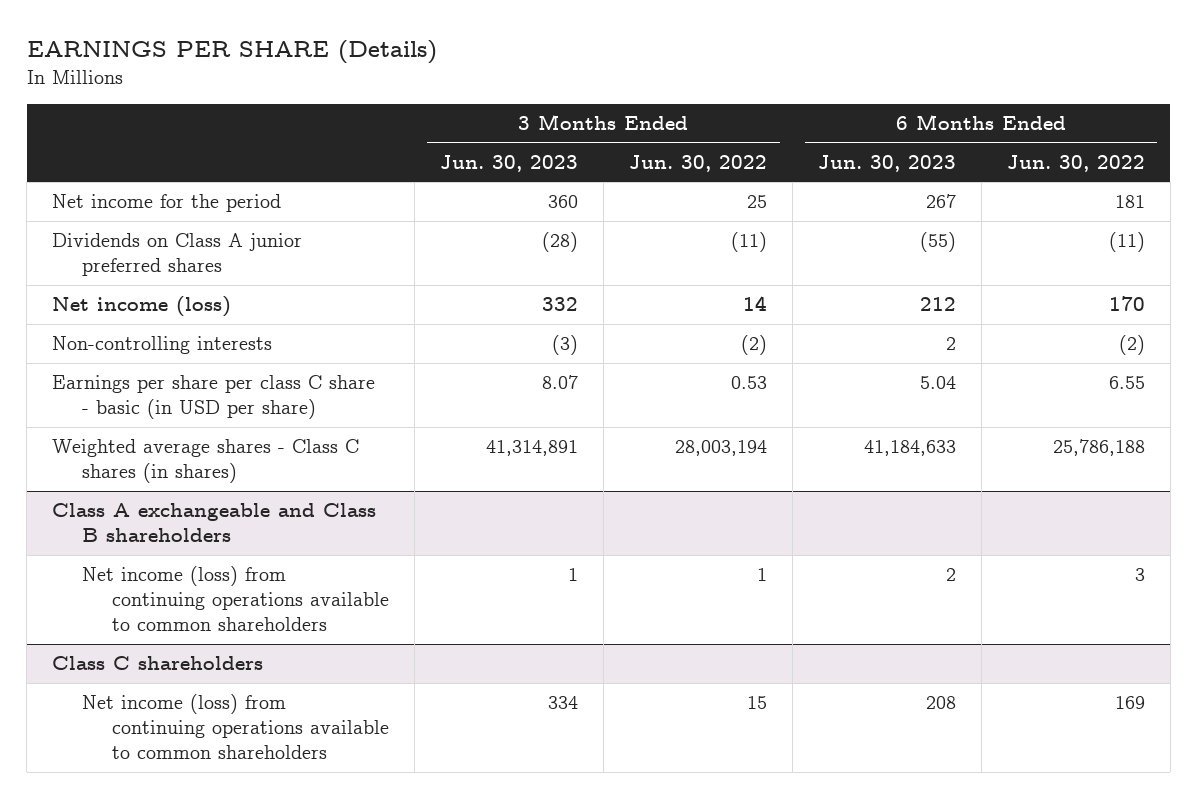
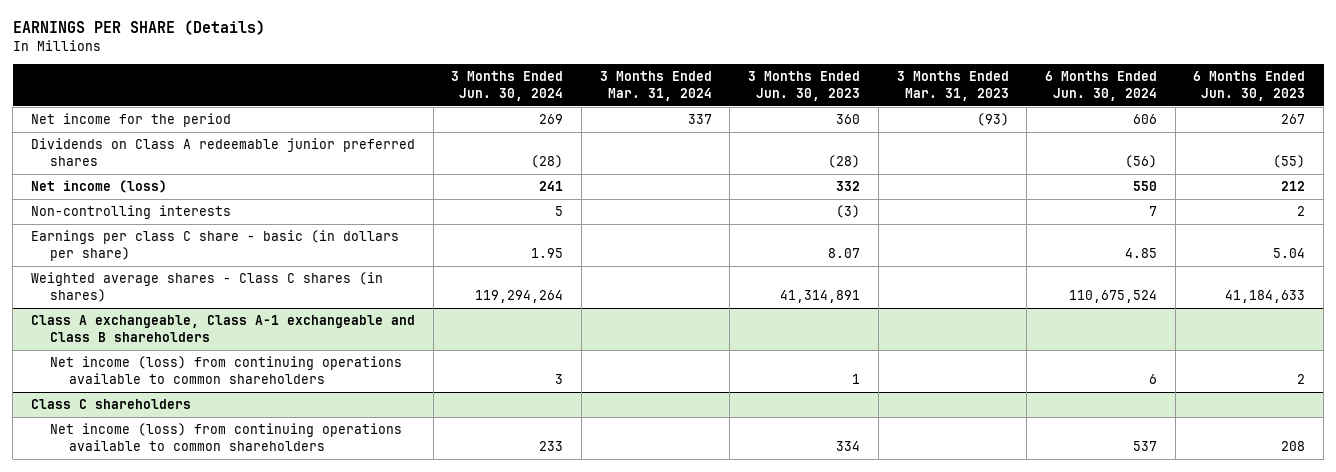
[628,154,767,172] Jun. 30, 2022 -> none
[1006,154,1145,172] Jun. 30, 2022 -> none
none -> [451,71,564,102] 3 Months Ended Jun. 30, 2024
none -> [599,71,712,102] 3 Months Ended Mar. 31, 2024
none -> [896,71,1009,102] 3 Months Ended Mar. 31, 2023
none -> [1045,71,1158,102] 6 Months Ended Jun. 30, 2024
[52,233,303,277] Dividends on Class A junior preferred shares -> [30,138,415,167] Dividends on Class A redeemable junior preferred shares
[52,375,376,420] Earnings per share per class C share - basic (in USD per share) -> [30,230,399,262] Earnings per class C share - basic (in dollars per share)
[52,503,377,543] Class A exchangeable and Class B shareholders -> [30,315,415,343] Class A exchangeable, Class A-1 exchangeable and Class B shareholders

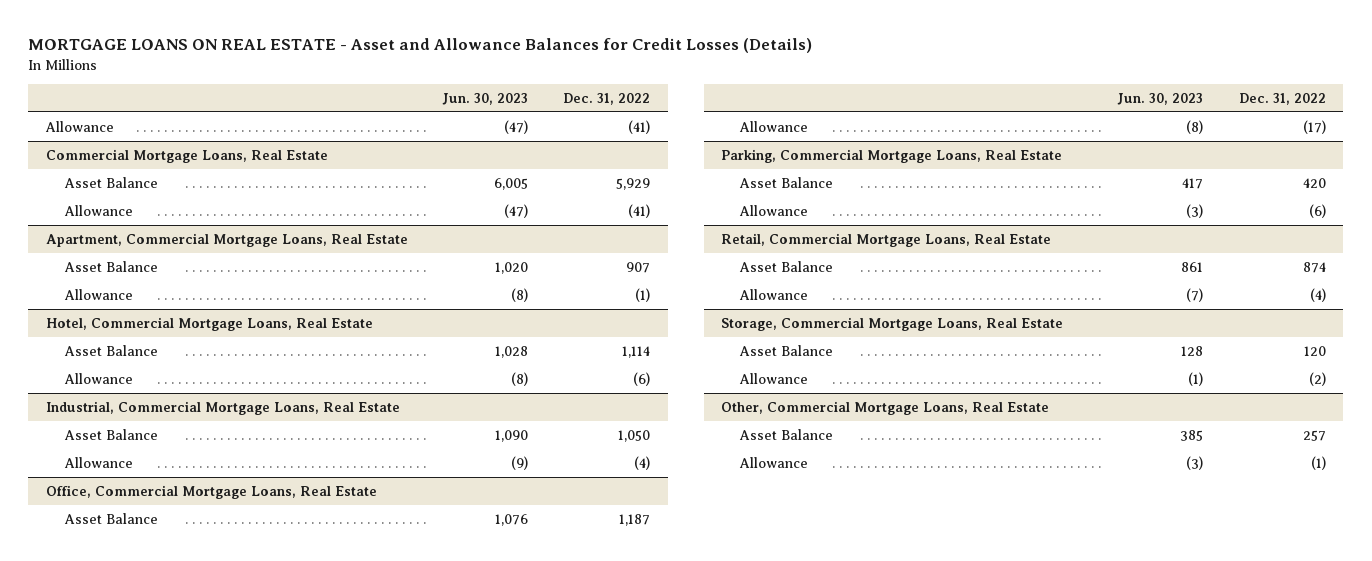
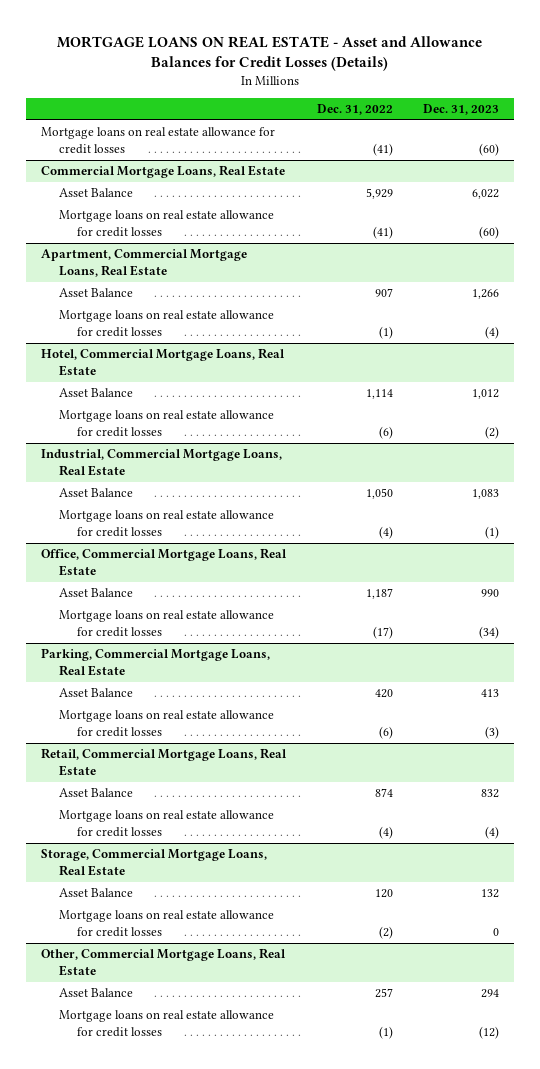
[442,92,529,105] Jun. 30, 2023 -> none
none -> [422,104,499,116] Dec. 31, 2023
[44,120,114,132] Allowance -> [41,127,276,155] Mortgage loans on real estate allowance for credit losses
[63,204,133,216] Allowance -> [59,210,275,238] Mortgage loans on real estate allowance for credit losses
[63,288,133,300] Allowance -> [59,310,275,338] Mortgage loans on real estate allowance for credit losses
[63,372,133,384] Allowance -> [59,410,275,438] Mortgage loans on real estate allowance for credit losses
[63,456,133,468] Allowance -> [59,510,275,538] Mortgage loans on real estate allowance for credit losses
[739,120,809,132] Allowance -> [59,610,275,638] Mortgage loans on real estate allowance for credit losses
[739,204,809,216] Allowance -> [59,710,275,738] Mortgage loans on real estate allowance for credit losses
[739,288,809,300] Allowance -> [59,810,275,838] Mortgage loans on real estate allowance for credit losses
[739,372,809,384] Allowance -> [59,910,275,938] Mortgage loans on real estate allowance for credit losses
[739,456,809,468] Allowance -> [59,1010,275,1038] Mortgage loans on real estate allowance for credit losses

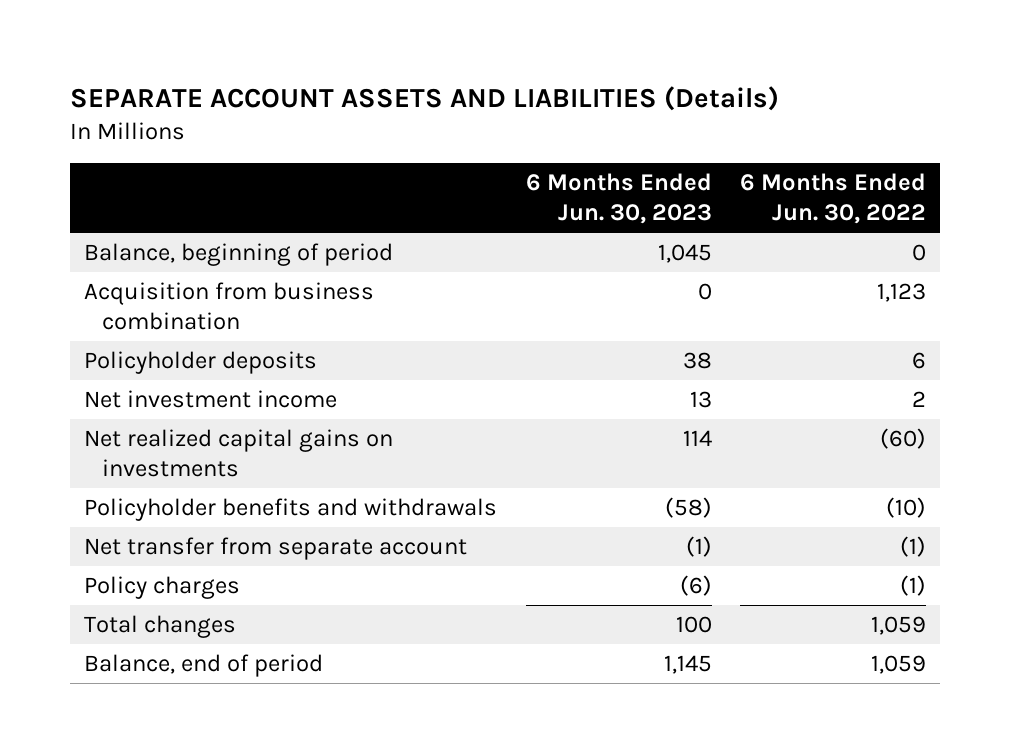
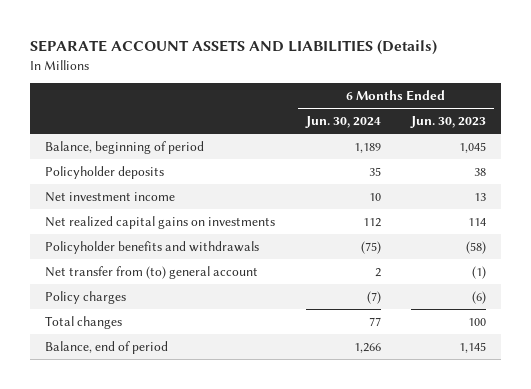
[740,173,927,225] 6 Months Ended Jun. 30, 2022 -> none
none -> [304,116,381,129] Jun. 30, 2024
[84,282,375,330] Acquisition from business combination -> none
[84,537,468,561] Net transfer from separate account -> [45,265,259,279] Net transfer from (to) general account

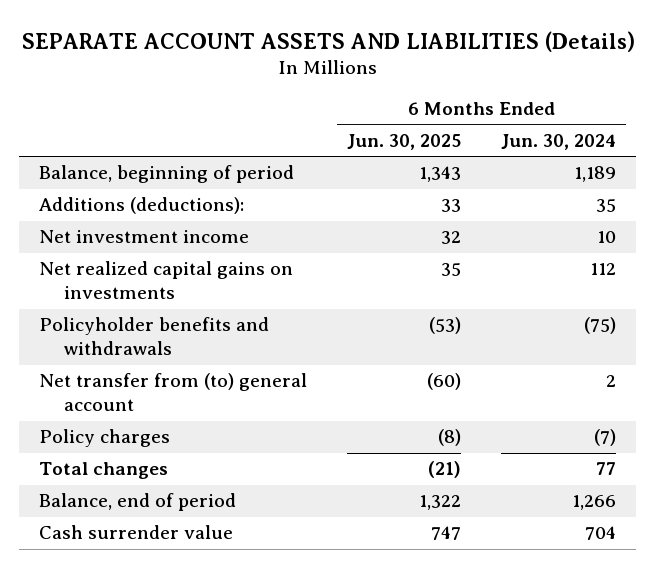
[409,116,486,129] Jun. 30, 2023 -> none
none -> [347,133,462,150] Jun. 30, 2025
[45,165,165,179] Policyholder deposits -> [39,197,245,215] Additions (deductions):
none -> [39,525,234,540] Cash surrender value

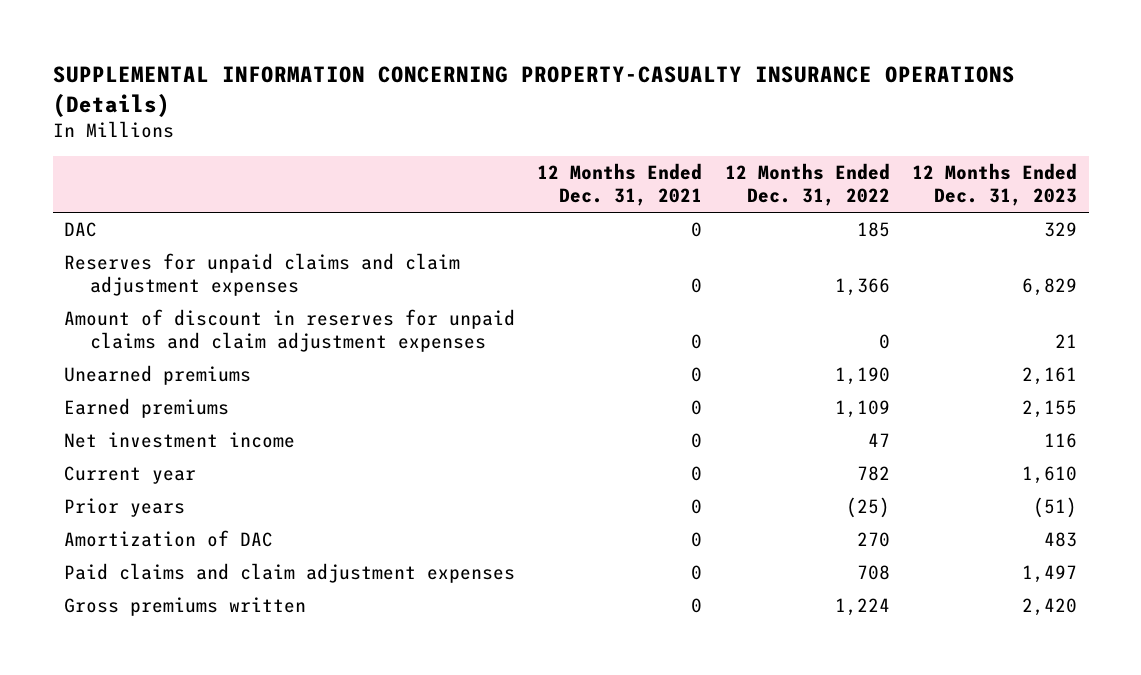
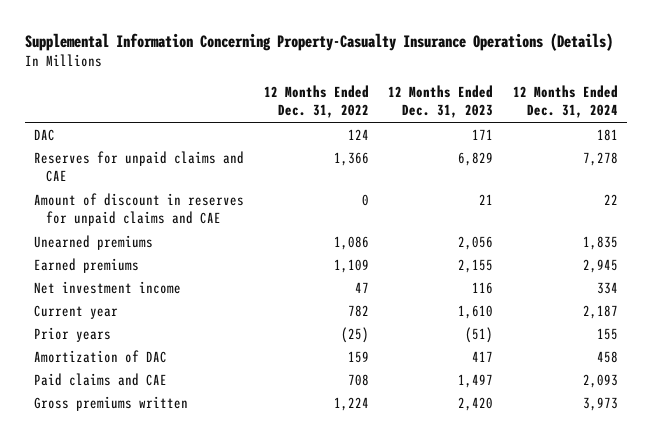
[52,66,1015,117] SUPPLEMENTAL INFORMATION CONCERNING PROPERTY-CASUALTY INSURANCE OPERATIONS (Details) -> [24,32,613,51] Supplemental Information Concerning Property-Casualty Insurance Operations (Details)
[537,163,703,207] 12 Months Ended Dec. 31, 2021 -> none
none -> [512,84,618,119] 12 Months Ended Dec. 31, 2024
[856,222,890,238] 185 -> [347,128,369,140] 124
[1044,222,1078,238] 329 -> [472,128,494,140] 171
[64,253,461,297] Reserves for unpaid claims and claim adjustment expenses -> [34,150,245,183] Reserves for unpaid claims and CAE
[64,309,516,353] Amount of discount in reserves for unpaid claims and claim adjustment expenses -> [34,192,245,227] Amount of discount in reserves for unpaid claims and CAE
[834,367,890,386] 1,190 -> [333,235,369,250] 1,086
[1022,367,1078,386] 2,161 -> [458,235,494,250] 2,056
[856,532,890,548] 270 -> [347,350,369,363] 159
[1044,532,1078,548] 483 -> [472,350,494,362] 417
[64,563,516,584] Paid claims and claim adjustment expenses -> [34,372,168,386] Paid claims and CAE

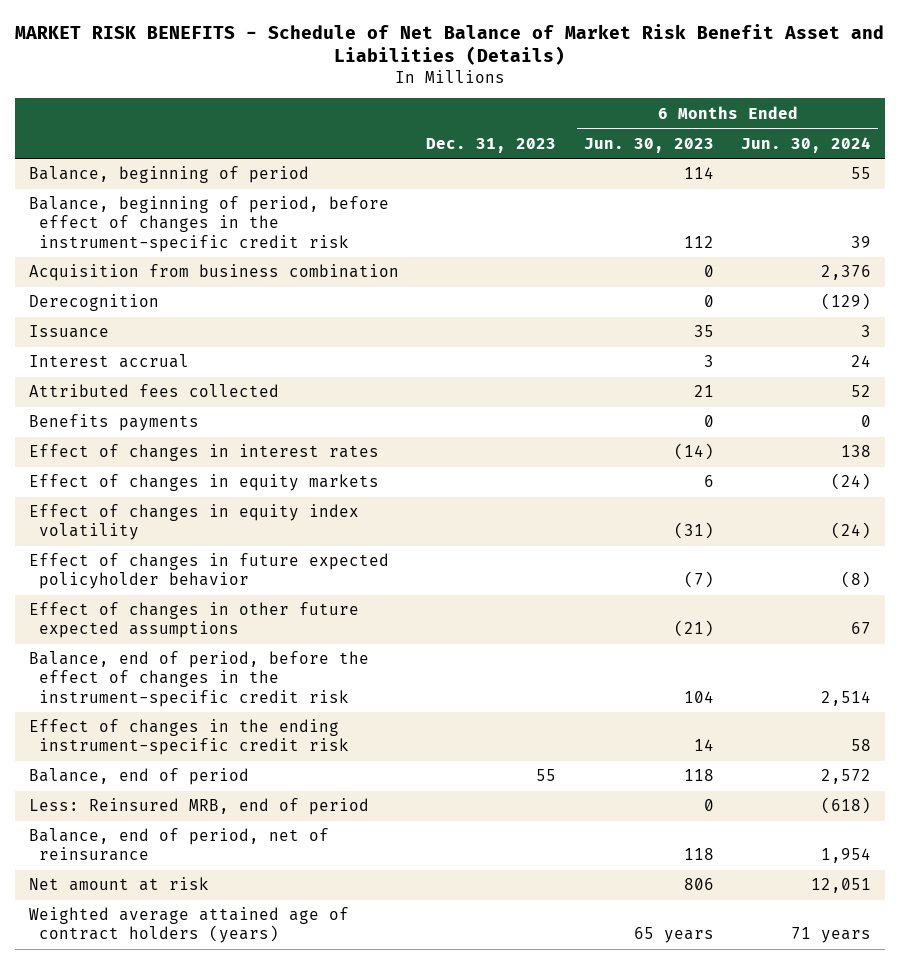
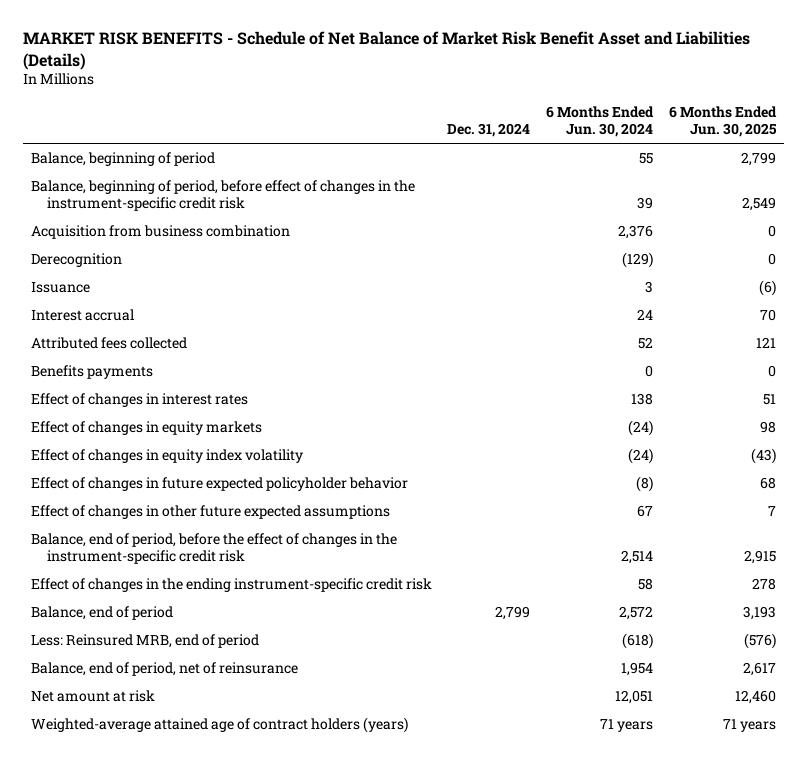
[426,137,557,153] Dec. 31, 2023 -> none
[583,137,714,153] Jun. 30, 2023 -> none
none -> [447,123,531,138] Dec. 31, 2024
none -> [669,105,778,138] 6 Months Ended Jun. 30, 2025
[28,907,349,944] Weighted average attained age of contract holders (years) -> [30,716,408,733] Weighted-average attained age of contract holders (years)

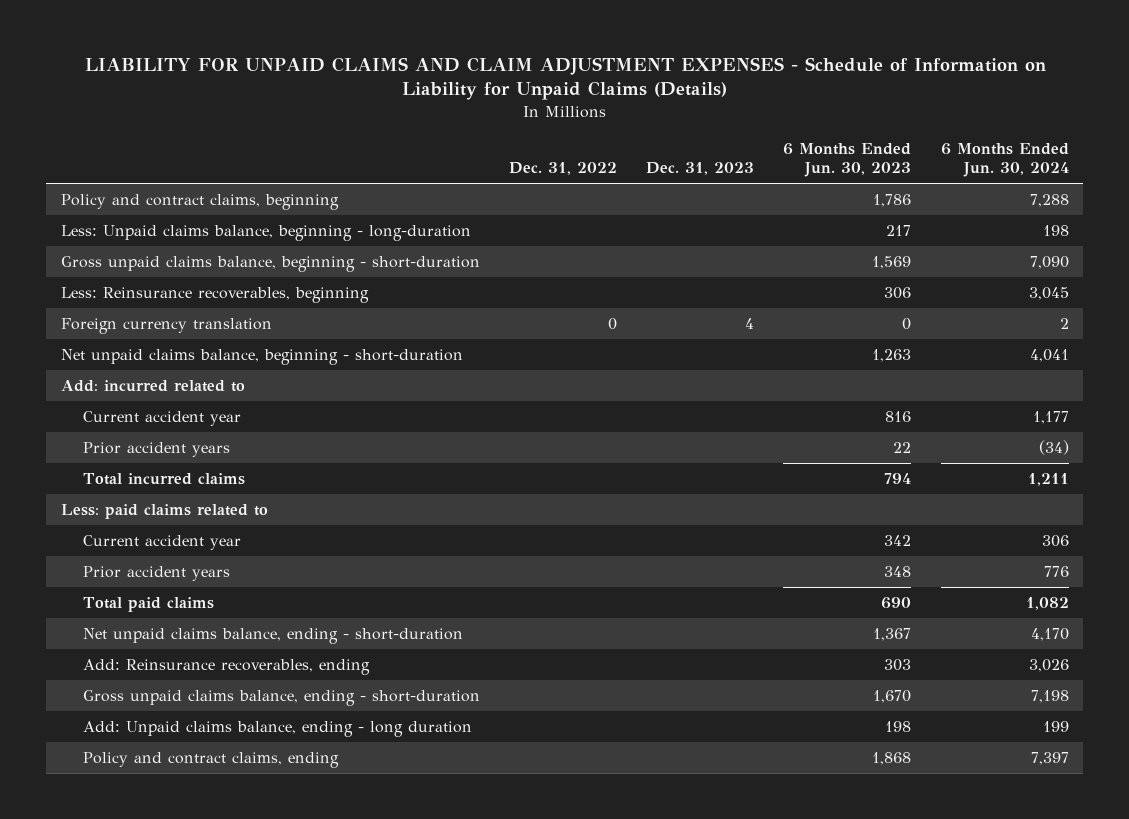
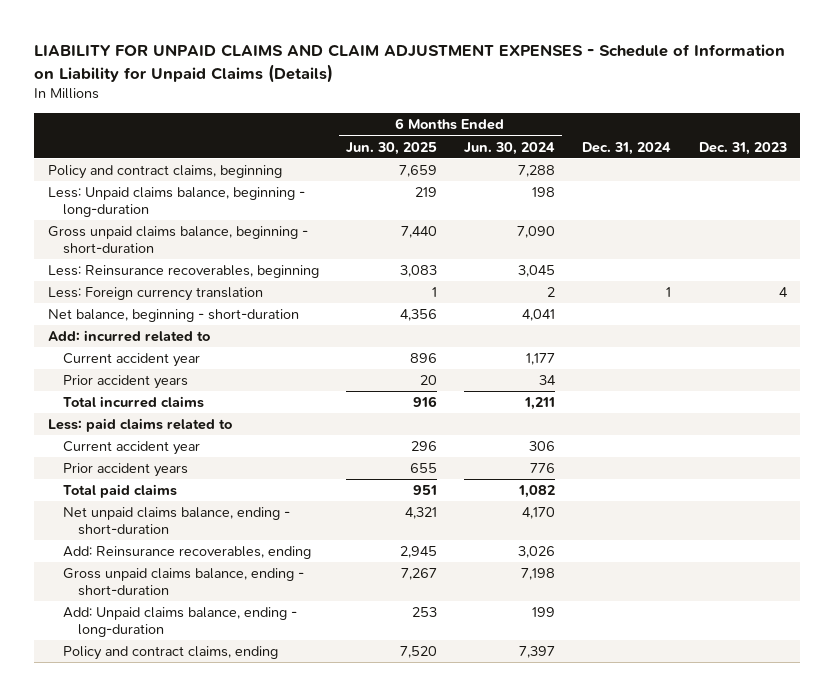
[508,162,617,176] Dec. 31, 2022 -> none
[783,142,912,178] 6 Months Ended Jun. 30, 2023 -> none
none -> [345,141,437,155] Jun. 30, 2025
none -> [582,141,672,155] Dec. 31, 2024
[60,317,272,334] Foreign currency translation -> [47,287,263,302] Less: Foreign currency translation
[60,348,463,365] Net unpaid claims balance, beginning - short-duration -> [47,309,299,323] Net balance, beginning - short-duration
[1038,439,1069,455] (34) -> [539,375,557,386] 34
[82,720,472,737] Add: Unpaid claims balance, ending - long duration -> [62,607,297,637] Add: Unpaid claims balance, ending - long-duration

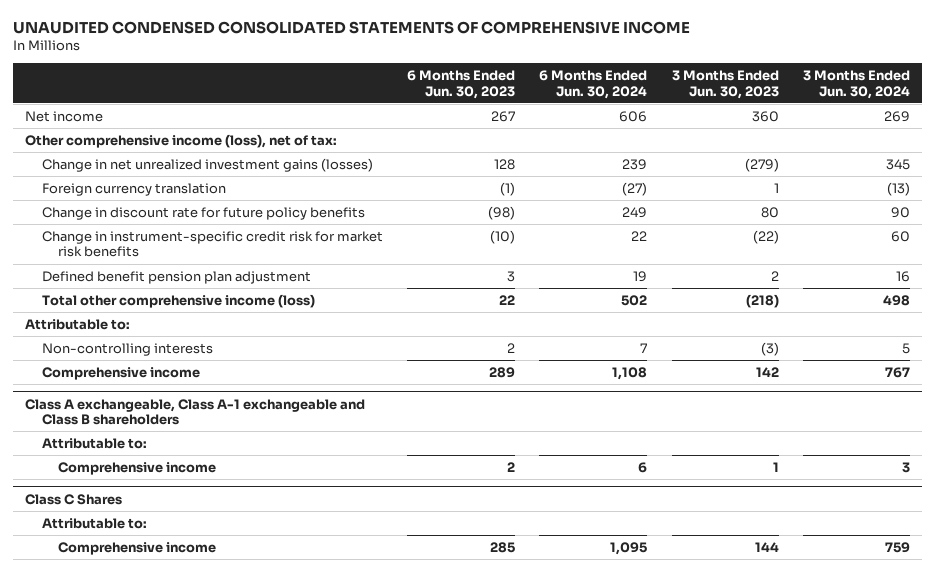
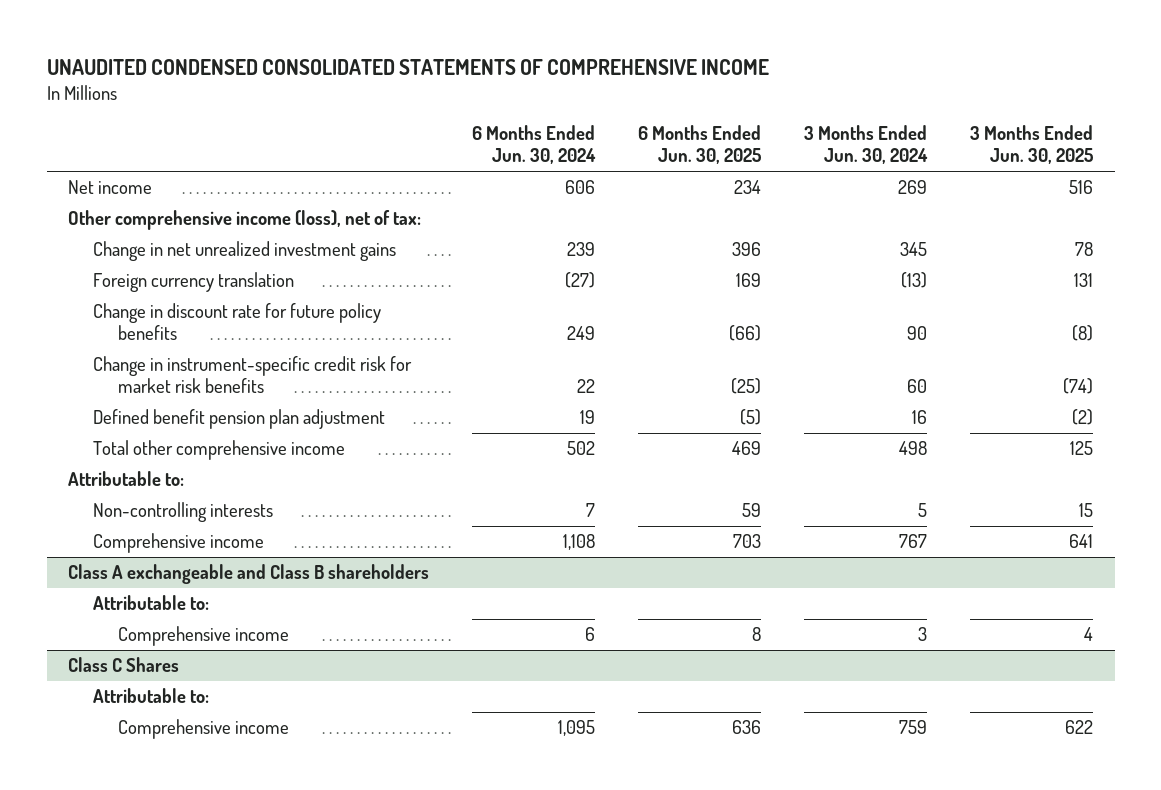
[407,70,516,99] 6 Months Ended Jun. 30, 2023 -> none
[671,70,779,99] 3 Months Ended Jun. 30, 2023 -> none
none -> [638,125,762,165] 6 Months Ended Jun. 30, 2025
none -> [970,125,1094,165] 3 Months Ended Jun. 30, 2025
[41,157,373,172] Change in net unrealized investment gains (losses) -> [93,241,397,262] Change in net unrealized investment gains
[41,293,315,308] Total other comprehensive income (loss) -> [93,440,346,461] Total other comprehensive income
[25,398,366,426] Class A exchangeable, Class A-1 exchangeable and Class B shareholders -> [68,564,430,585] Class A exchangeable and Class B shareholders

